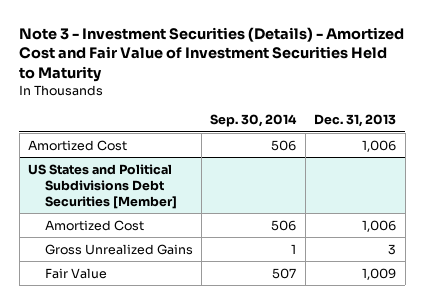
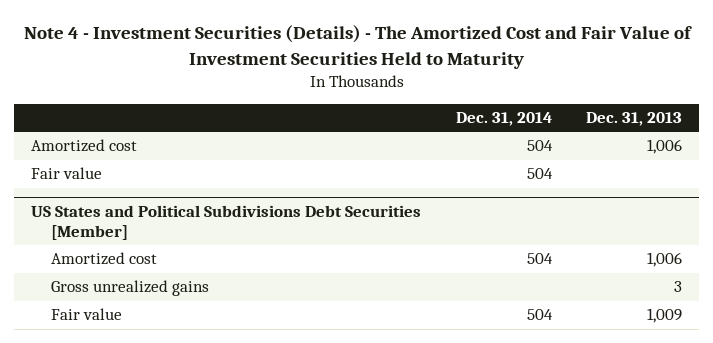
[19,26,405,82] Note 3 - Investment Securities (Details) - Amortized Cost and Fair Value of Investment Securities Held to Maturity -> [23,25,692,69] Note 4 - Investment Securities (Details) - The Amortized Cost and Fair Value of Investment Securities Held to Maturity
[210,113,298,127] Sep. 30, 2014 -> none
none -> [455,112,552,127] Dec. 31, 2014
[28,139,128,151] Amortized Cost -> [30,139,137,153] Amortized cost
none -> [30,167,102,180] Fair value
[44,219,144,231] Amortized Cost -> [51,252,158,266] Amortized cost
[44,243,193,255] Gross Unrealized Gains -> [51,280,210,297] Gross unrealized gains
[44,267,107,279] Fair Value -> [51,308,123,321] Fair value

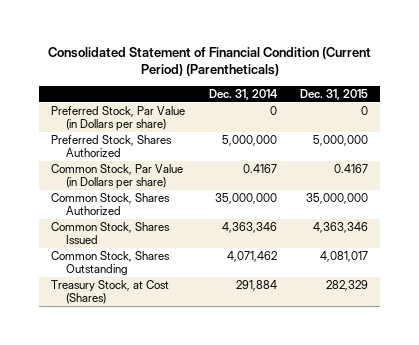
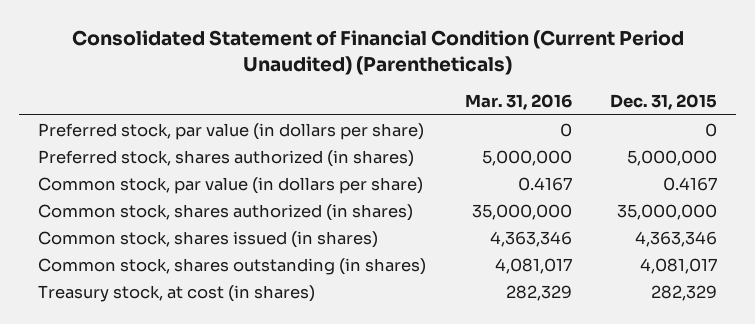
[47,46,371,77] Consolidated Statement of Financial Condition (Current Period) (Parentheticals) -> [71,30,684,76] Consolidated Statement of Financial Condition (Current Period Unaudited) (Parentheticals)
[208,88,278,100] Dec. 31, 2014 -> none
none -> [464,94,572,111] Mar. 31, 2016
[50,106,185,132] Preferred Stock, Par Value (in Dollars per share) -> [38,122,425,140] Preferred stock, par value (in dollars per share)
[50,135,172,158] Preferred Stock, Shares Authorized -> [38,149,415,167] Preferred stock, shares authorized (in shares)
[50,164,183,190] Common Stock, Par Value (in Dollars per share) -> [38,176,424,194] Common stock, par value (in dollars per share)
[50,193,170,216] Common Stock, Shares Authorized -> [38,203,414,221] Common stock, shares authorized (in shares)
[50,222,170,245] Common Stock, Shares Issued -> [38,230,379,248] Common stock, shares issued (in shares)
[50,251,170,276] Common Stock, Shares Outstanding -> [38,257,427,275] Common stock, shares outstanding (in shares)
[50,280,169,305] Treasury Stock, at Cost (Shares) -> [38,284,316,302] Treasury stock, at cost (in shares)

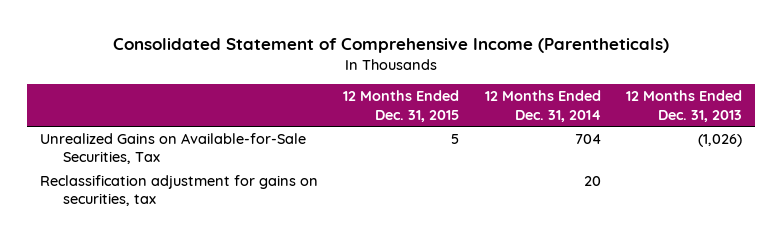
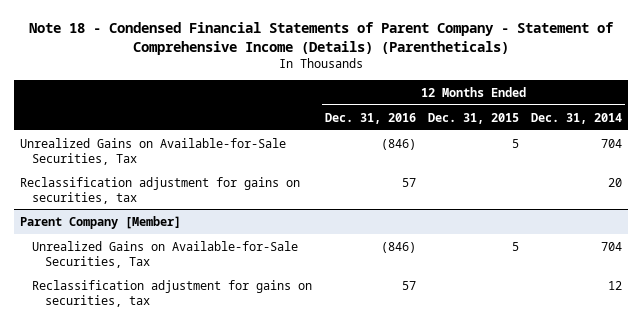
[113,38,670,54] Consolidated Statement of Comprehensive Income (Parentheticals) -> [29,21,615,55] Note 18 - Condensed Financial Statements of Parent Company - Statement of Comprehensive Income (Details) (Parentheticals)
[626,90,743,122] 12 Months Ended Dec. 31, 2013 -> none
none -> [324,112,416,124] Dec. 31, 2016
none -> [19,215,181,229] Parent Company [Member]
none -> [32,240,299,268] Unrealized Gains on Available-for-Sale Securities, Tax
none -> [32,279,313,307] Reclassification adjustment for gains on securities, tax

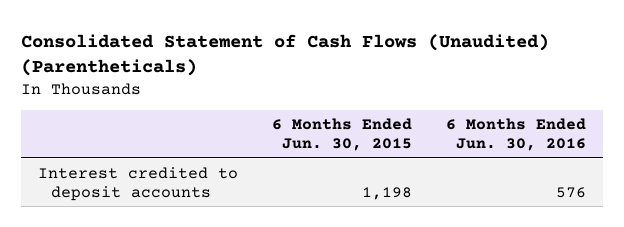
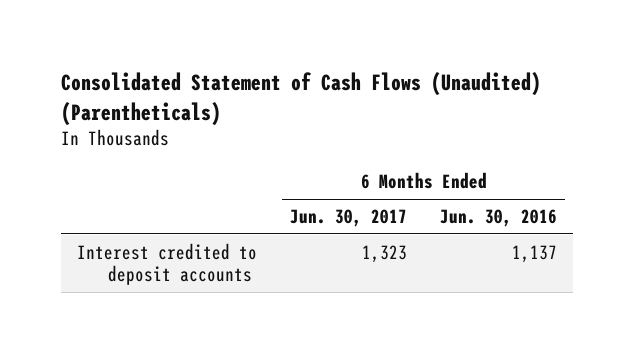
[272,118,413,152] 6 Months Ended Jun. 30, 2015 -> none
none -> [290,209,408,228] Jun. 30, 2017
[555,186,586,198] 576 -> [512,244,558,263] 1,137

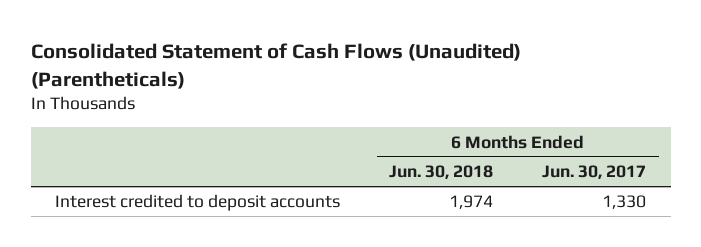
[440,209,558,228] Jun. 30, 2016 -> none
none -> [389,165,494,180] Jun. 30, 2018
[362,244,408,263] 1,323 -> [602,195,647,210] 1,330

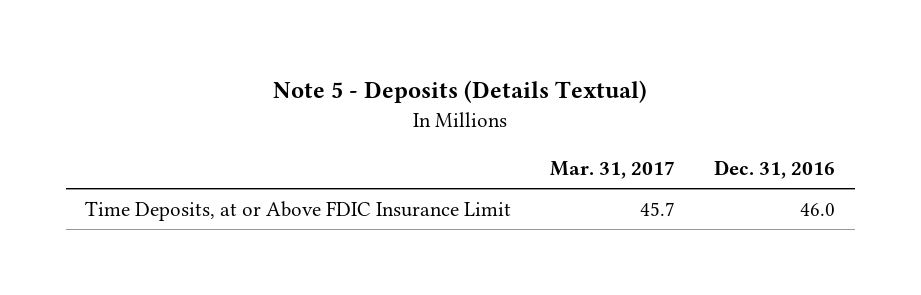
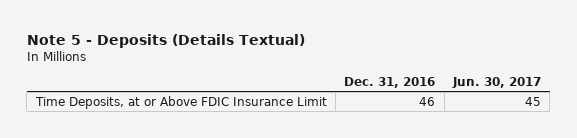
[550,160,676,179] Mar. 31, 2017 -> none
none -> [452,77,542,89] Jun. 30, 2017
[800,202,836,216] 46.0 -> [419,96,436,106] 46

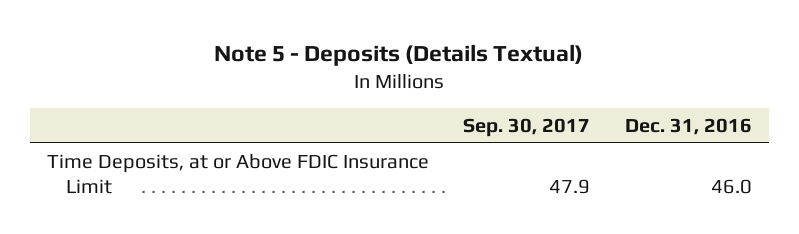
[452,77,542,89] Jun. 30, 2017 -> none
none -> [463,118,591,138] Sep. 30, 2017
[419,96,436,106] 46 -> [710,179,752,195] 46.0

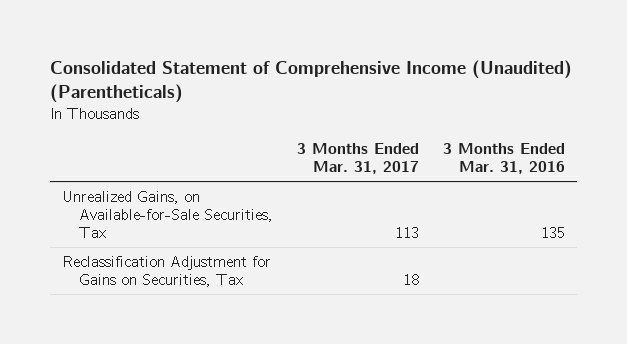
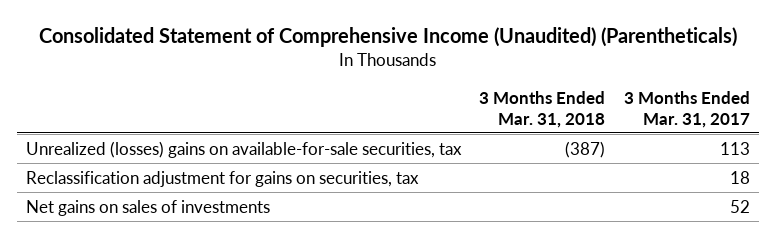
[442,143,565,175] 3 Months Ended Mar. 31, 2016 -> none
none -> [479,91,606,128] 3 Months Ended Mar. 31, 2018
[62,190,273,238] Unrealized Gains, on Available-for-Sale Securities, Tax -> [25,140,462,158] Unrealized (losses) gains on available-for-sale securities, tax
[62,255,272,287] Reclassification Adjustment for Gains on Securities, Tax -> [25,170,419,187] Reclassification adjustment for gains on securities, tax
none -> [25,199,270,216] Net gains on sales of investments

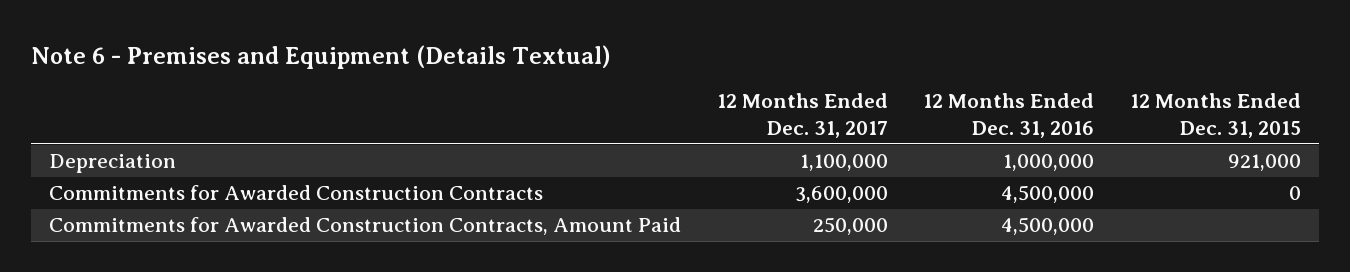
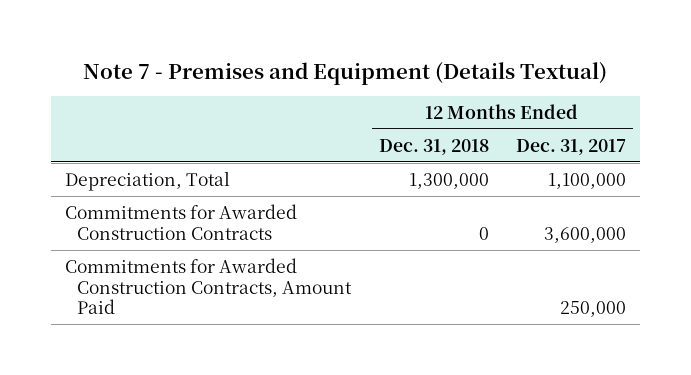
[31,45,612,70] Note 6 - Premises and Equipment (Details Textual) -> [83,61,608,85] Note 7 - Premises and Equipment (Details Textual)
[923,93,1095,139] 12 Months Ended Dec. 31, 2016 -> none
[1129,93,1301,139] 12 Months Ended Dec. 31, 2015 -> none
none -> [378,138,489,155] Dec. 31, 2018
[49,154,177,174] Depreciation -> [64,170,230,191] Depreciation, Total

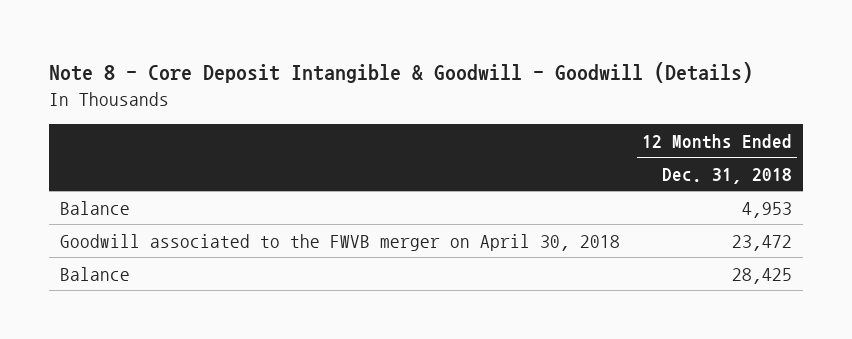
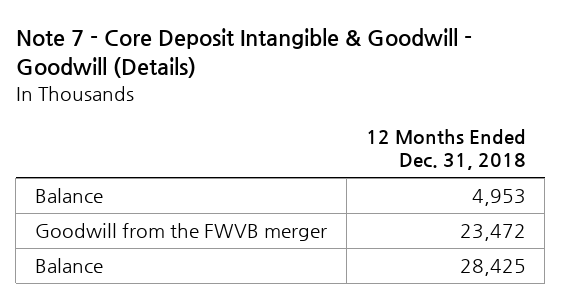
[49,62,754,84] Note 8 - Core Deposit Intangible & Goodwill - Goodwill (Details) -> [15,27,472,79] Note 7 - Core Deposit Intangible & Goodwill - Goodwill (Details)
[60,233,621,251] Goodwill associated to the FWVB merger on April 30, 2018 -> [35,223,328,242] Goodwill from the FWVB merger

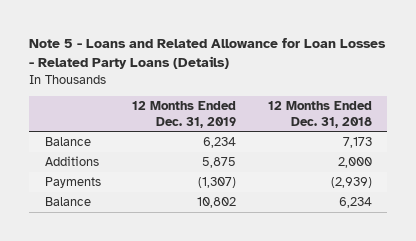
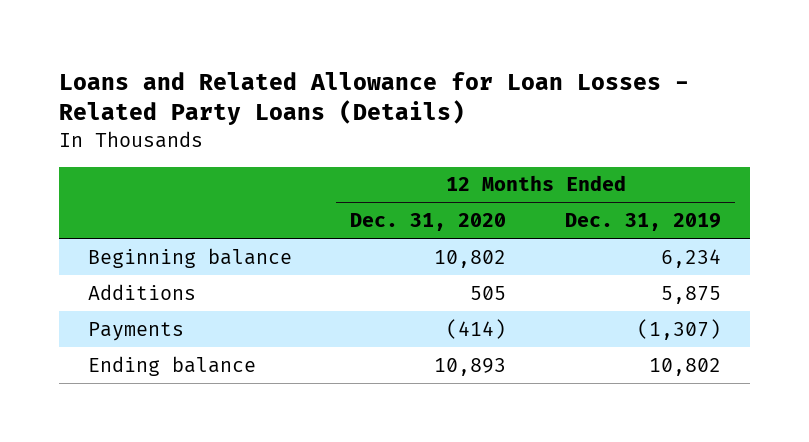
[28,37,386,70] Note 5 - Loans and Related Allowance for Loan Losses - Related Party Loans (Details) -> [58,71,689,126] Loans and Related Allowance for Loan Losses - Related Party Loans (Details)
[267,101,372,128] 12 Months Ended Dec. 31, 2018 -> none
none -> [350,213,507,232] Dec. 31, 2020
[44,136,91,146] Balance -> [88,247,293,268] Beginning balance
[44,196,91,206] Balance -> [88,355,257,376] Ending balance

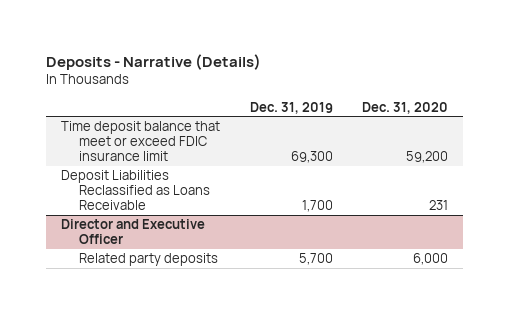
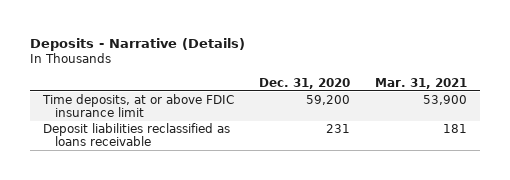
[249,101,333,114] Dec. 31, 2019 -> none
none -> [374,77,467,89] Mar. 31, 2021
[60,219,205,245] Director and Executive Officer -> none
[79,253,219,267] Related party deposits -> none
[60,121,220,162] Time deposit balance that meet or exceed FDIC insurance limit -> [41,94,234,118] Time deposits, at or above FDIC insurance limit
[60,170,211,211] Deposit Liabilities Reclassified as Loans Receivable -> [42,123,230,147] Deposit liabilities reclassified as loans receivable

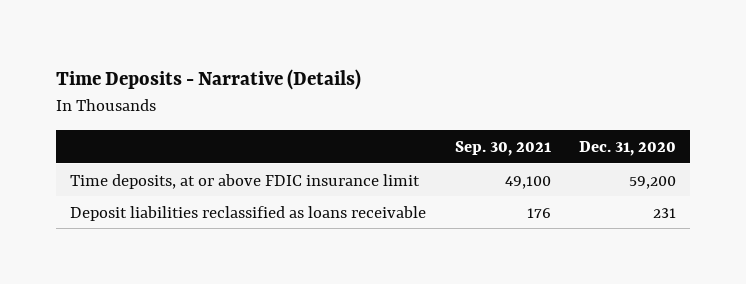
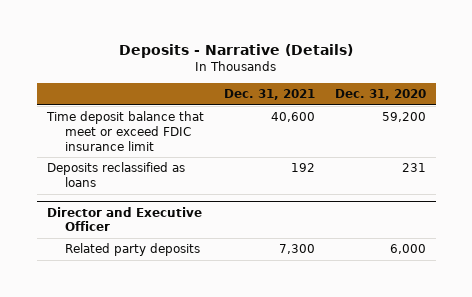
[55,69,361,91] Time Deposits - Narrative (Details) -> [119,43,354,58] Deposits - Narrative (Details)
[454,140,551,156] Sep. 30, 2021 -> none
none -> [223,89,315,101] Dec. 31, 2021
[70,173,421,189] Time deposits, at or above FDIC insurance limit -> [45,111,204,151] Time deposit balance that meet or exceed FDIC insurance limit
[70,205,427,221] Deposit liabilities reclassified as loans receivable -> [46,162,185,188] Deposits reclassified as loans
none -> [46,206,202,232] Director and Executive Officer
none -> [65,243,201,257] Related party deposits

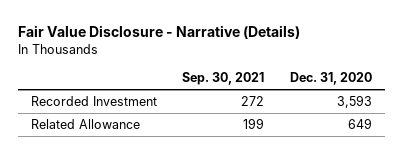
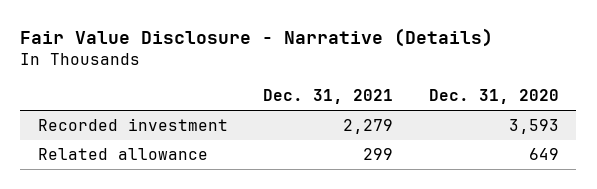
[182,71,265,85] Sep. 30, 2021 -> none
none -> [263,89,394,105] Dec. 31, 2021
[30,96,157,107] Recorded Investment -> [37,118,228,132] Recorded investment
[30,119,140,130] Related Allowance -> [37,148,208,161] Related allowance

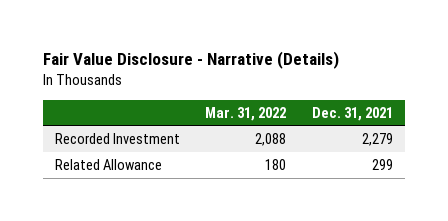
[428,89,559,105] Dec. 31, 2020 -> none
none -> [205,106,287,121] Mar. 31, 2022
[37,118,228,132] Recorded investment -> [55,133,181,145] Recorded Investment
[37,148,208,161] Related allowance -> [55,159,163,171] Related Allowance

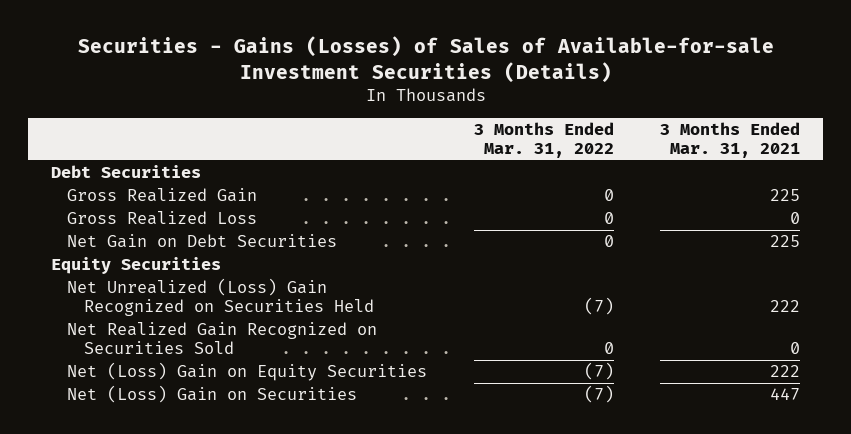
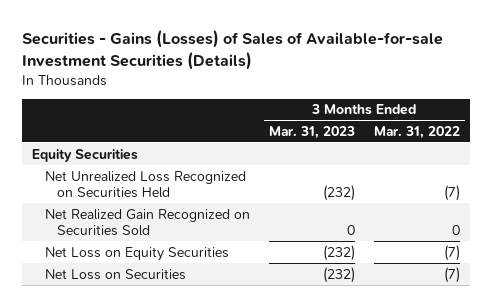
[660,121,801,158] 3 Months Ended Mar. 31, 2021 -> none
none -> [268,125,355,139] Mar. 31, 2023
[50,165,201,179] Debt Securities -> none
[67,188,258,203] Gross Realized Gain -> none
[67,211,258,226] Gross Realized Loss -> none
[67,234,338,249] Net Gain on Debt Securities -> none
[67,278,375,317] Net Unrealized (Loss) Gain Recognized on Securities Held -> [44,170,246,198] Net Unrealized Loss Recognized on Securities Held
[67,362,428,382] Net (Loss) Gain on Equity Securities -> [44,246,229,261] Net Loss on Equity Securities
[67,385,358,404] Net (Loss) Gain on Securities -> [44,268,186,280] Net Loss on Securities

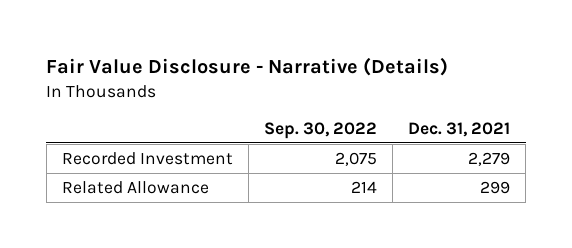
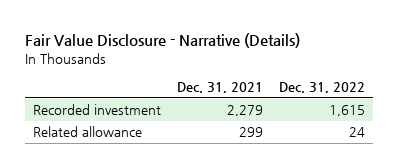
[264,121,378,139] Sep. 30, 2022 -> none
none -> [279,82,366,94] Dec. 31, 2022
[61,151,233,165] Recorded Investment -> [33,104,162,116] Recorded investment
[61,180,209,194] Related Allowance -> [33,126,143,138] Related allowance

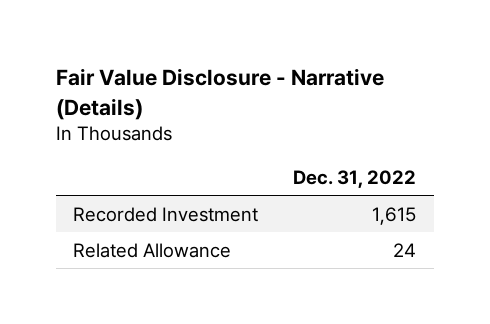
[177,82,264,94] Dec. 31, 2021 -> none
[33,104,162,116] Recorded investment -> [73,206,259,222] Recorded Investment
[33,126,143,138] Related allowance -> [73,242,232,258] Related Allowance

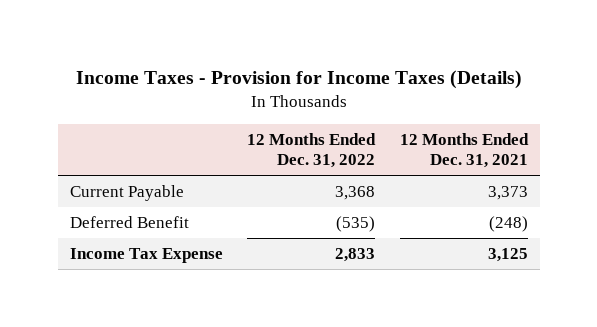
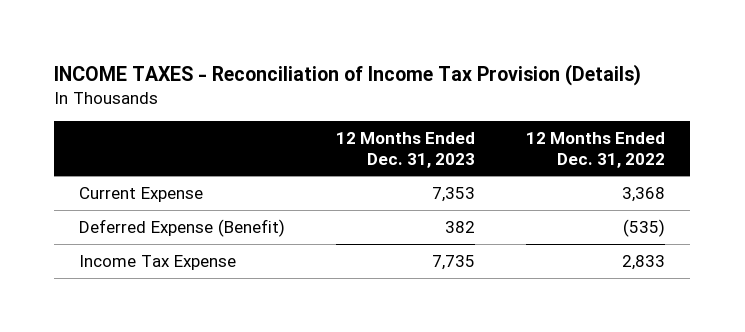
[75,69,522,89] Income Taxes - Provision for Income Taxes (Details) -> [54,63,642,86] INCOME TAXES - Reconciliation of Income Tax Provision (Details)
[399,132,529,168] 12 Months Ended Dec. 31, 2021 -> none
none -> [336,131,476,168] 12 Months Ended Dec. 31, 2023
[69,185,184,202] Current Payable -> [79,186,204,202] Current Expense
[69,216,189,229] Deferred Benefit -> [79,218,286,237] Deferred Expense (Benefit)

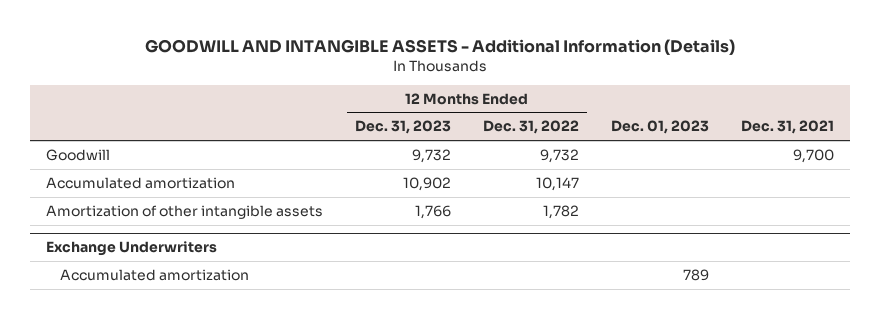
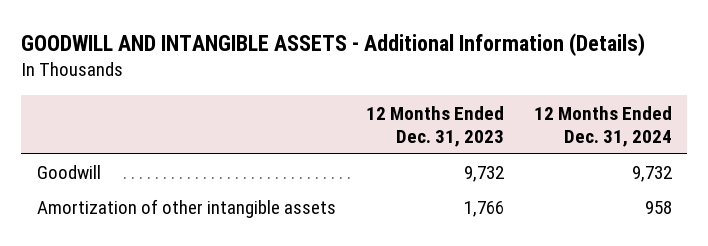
[483,120,580,135] Dec. 31, 2022 -> none
[611,120,710,135] Dec. 01, 2023 -> none
[741,120,835,135] Dec. 31, 2021 -> none
none -> [533,105,672,148] 12 Months Ended Dec. 31, 2024
[46,176,236,189] Accumulated amortization -> none
[46,241,218,257] Exchange Underwriters -> none
[60,268,250,281] Accumulated amortization -> none

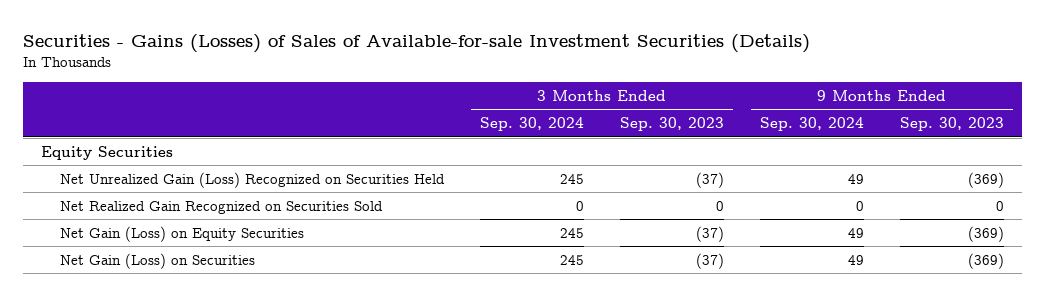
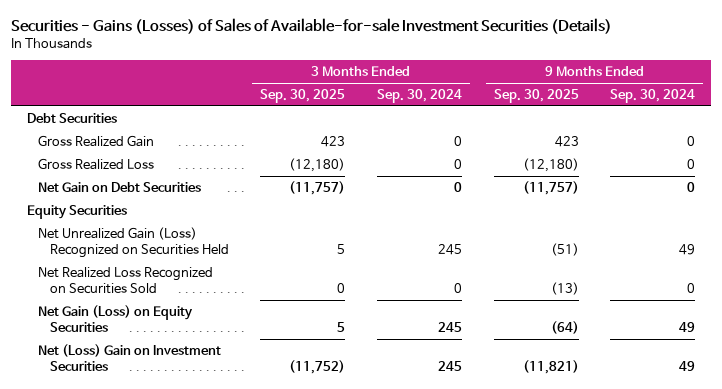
[620,117,725,132] Sep. 30, 2023 -> none
[900,117,1005,132] Sep. 30, 2023 -> none
none -> [260,89,346,104] Sep. 30, 2025
none -> [493,89,579,104] Sep. 30, 2025
none -> [26,112,117,123] Debt Securities
none -> [38,134,155,147] Gross Realized Gain
none -> [38,157,155,170] Gross Realized Loss
none -> [38,181,202,192] Net Gain on Debt Securities
[60,200,384,214] Net Realized Gain Recognized on Securities Sold -> [38,266,214,295] Net Realized Loss Recognized on Securities Sold
[60,252,256,269] Net Gain (Loss) on Securities -> [38,343,222,372] Net (Loss) Gain on Investment Securities

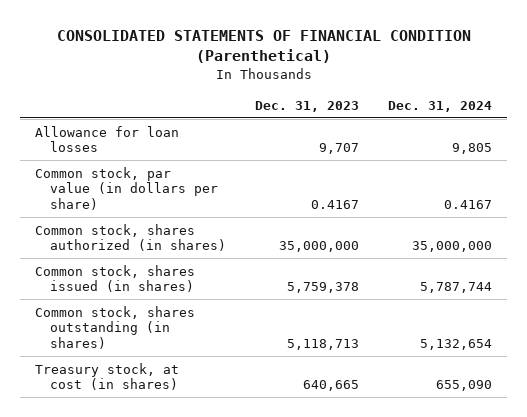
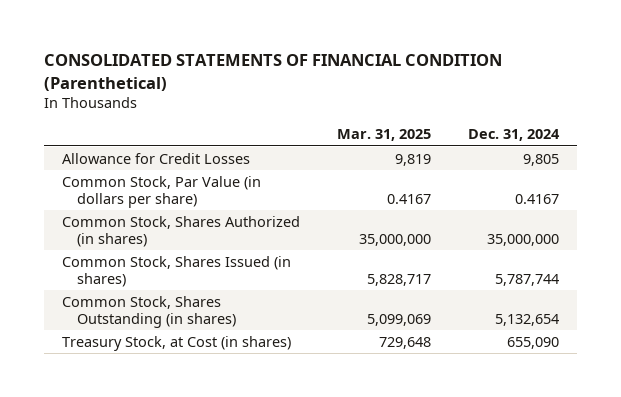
[255,100,360,112] Dec. 31, 2023 -> none
none -> [337,129,432,142] Mar. 31, 2025
[34,125,179,153] Allowance for loan losses -> [62,152,251,164] Allowance for Credit Losses
[34,166,219,210] Common stock, par value (in dollars per share) -> [62,175,262,208] Common Stock, Par Value (in dollars per share)
[34,223,227,252] Common stock, shares authorized (in shares) -> [62,215,301,247] Common Stock, Shares Authorized (in shares)
[34,264,195,293] Common stock, shares issued (in shares) -> [62,255,292,287] Common Stock, Shares Issued (in shares)
[34,305,195,349] Common stock, shares outstanding (in shares) -> [62,295,236,328] Common Stock, Shares Outstanding (in shares)
[34,362,179,391] Treasury stock, at cost (in shares) -> [62,335,292,351] Treasury Stock, at Cost (in shares)

